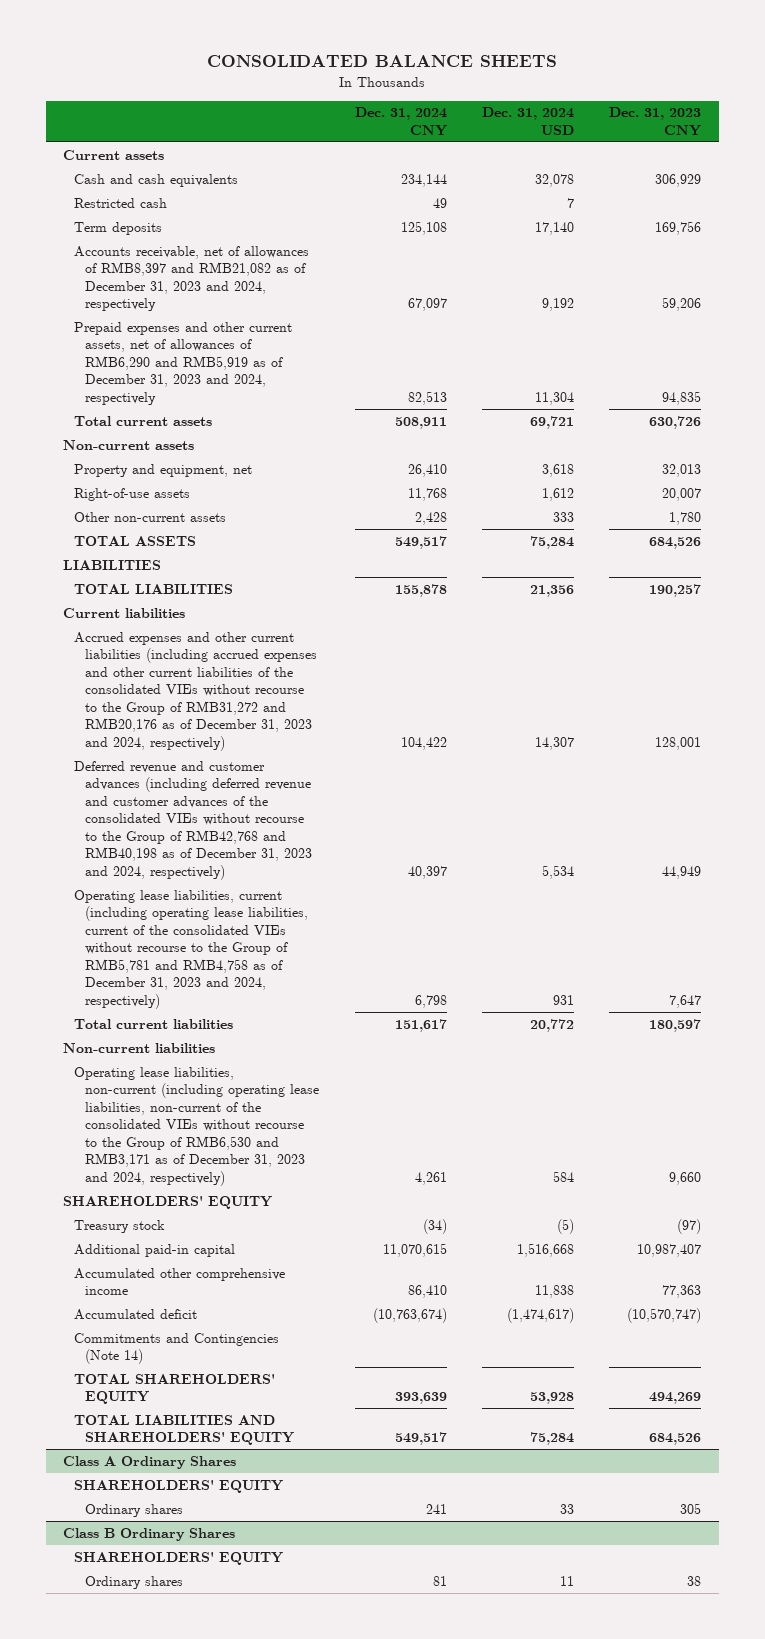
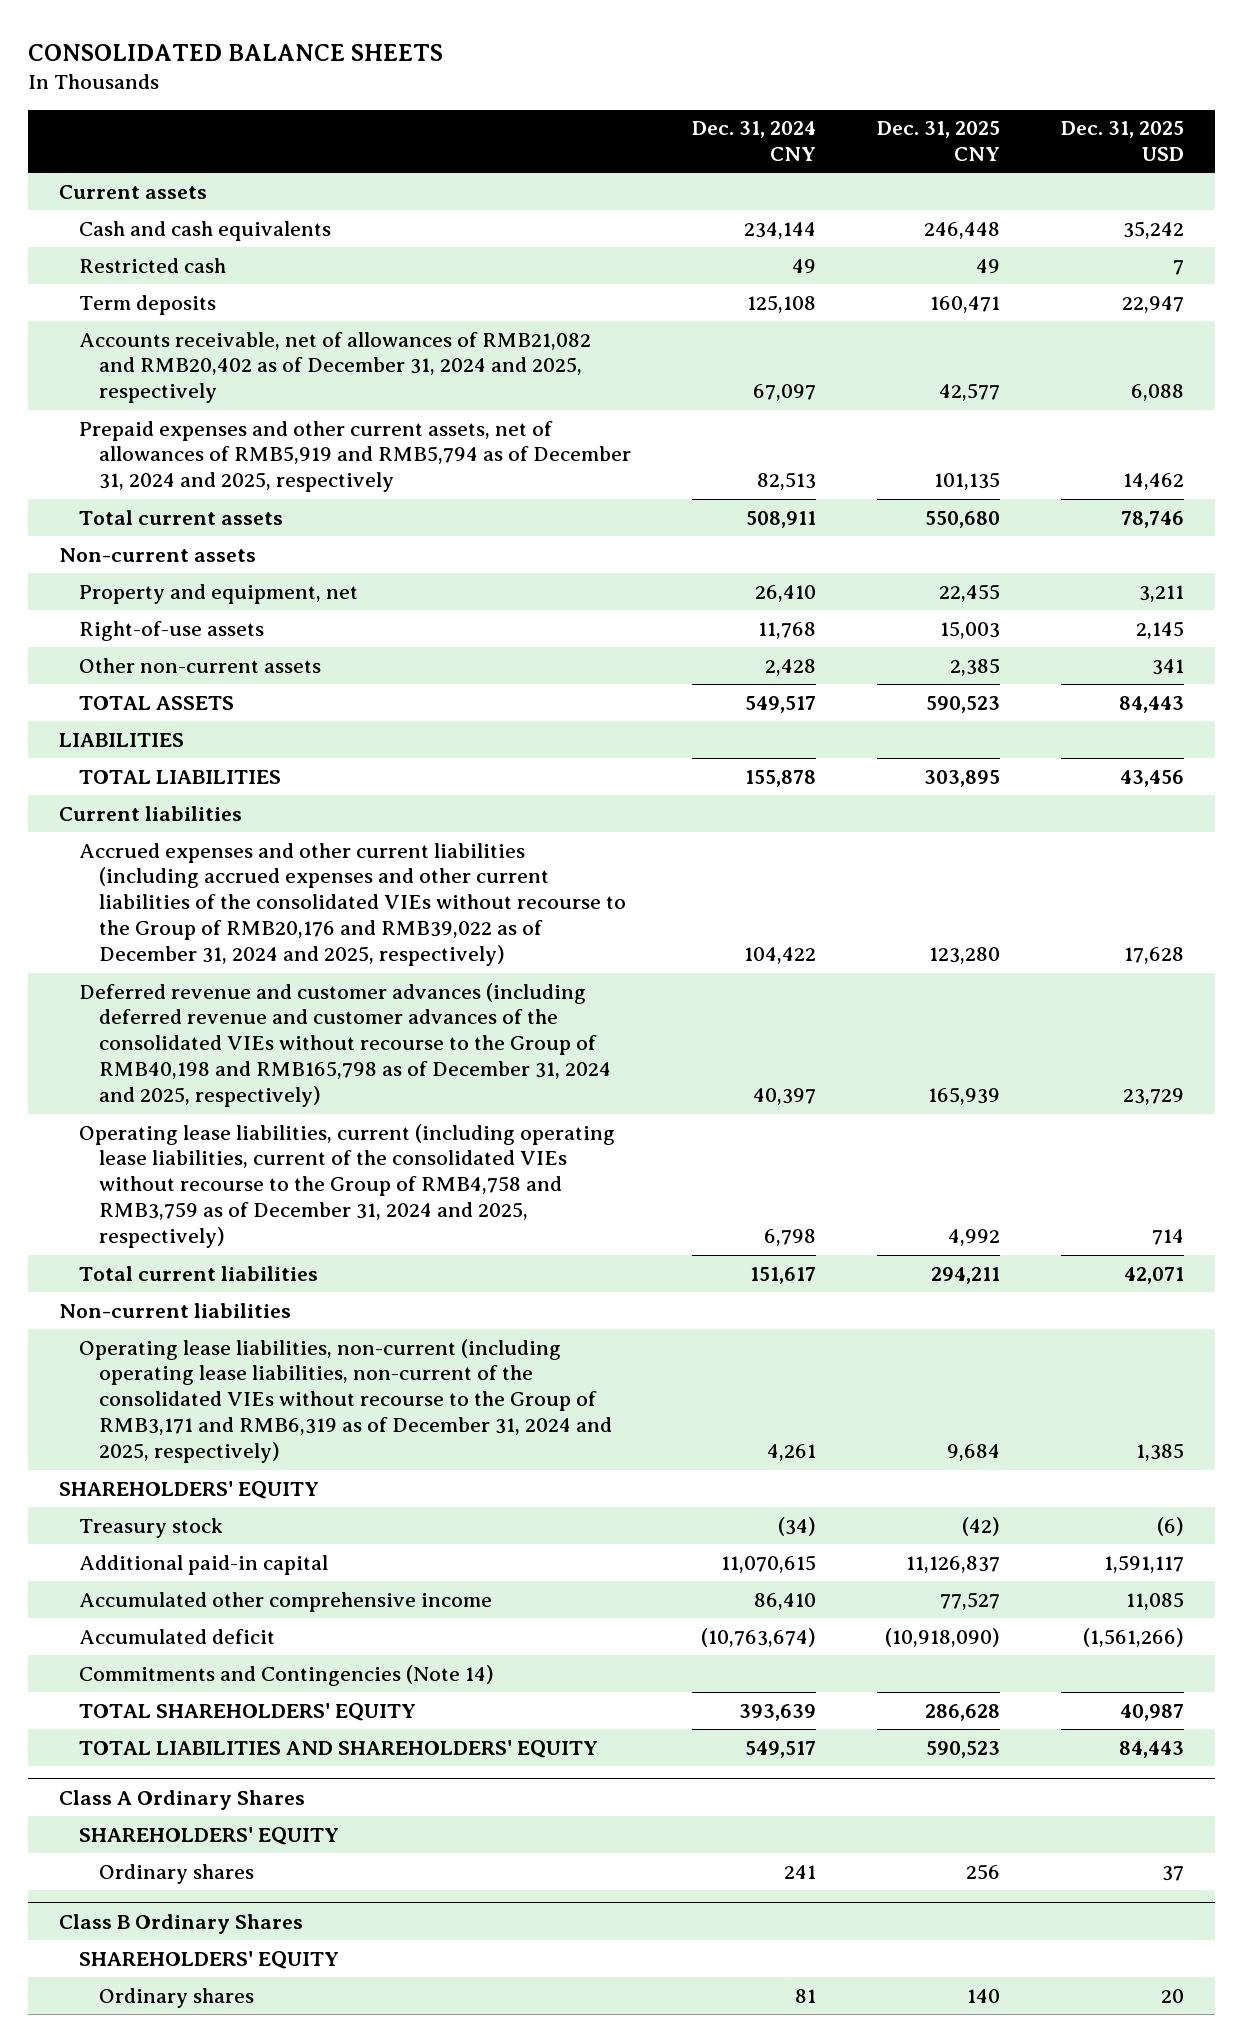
[482,107,575,135] Dec. 31, 2024 USD -> none
[609,107,702,136] Dec. 31, 2023 CNY -> none
none -> [876,121,1000,162] Dec. 31, 2025 CNY
none -> [1061,121,1185,162] Dec. 31, 2025 USD
[74,245,310,312] Accounts receivable, net of allowances of RMB8,397 and RMB21,082 as of December 31, 2023 and 2024, respectively -> [78,331,591,404] Accounts receivable, net of allowances of RMB21,082 and RMB20,402 as of December 31, 2024 and 2025, respectively
[74,321,293,405] Prepaid expenses and other current assets, net of allowances of RMB6,290 and RMB5,919 as of December 31, 2023 and 2024, respectively -> [78,420,631,493] Prepaid expenses and other current assets, net of allowances of RMB5,919 and RMB5,794 as of December 31, 2024 and 2025, respectively
[74,631,318,751] Accrued expenses and other current liabilities (including accrued expenses and other current liabilities of the consolidated VIEs without recourse to the Group of RMB31,272 and RMB20,176 as of December 31, 2023 and 2024, respectively) -> [78,842,626,967] Accrued expenses and other current liabilities (including accrued expenses and other current liabilities of the consolidated VIEs without recourse to the Group of RMB20,176 and RMB39,022 as of December 31, 2024 and 2025, respectively)
[74,760,313,880] Deferred revenue and customer advances (including deferred revenue and customer advances of the consolidated VIEs without recourse to the Group of RMB42,768 and RMB40,198 as of December 31, 2023 and 2024, respectively) -> [78,982,611,1108] Deferred revenue and customer advances (including deferred revenue and customer advances of the consolidated VIEs without recourse to the Group of RMB40,198 and RMB165,798 as of December 31, 2024 and 2025, respectively)
[74,889,309,1009] Operating lease liabilities, current (including operating lease liabilities, current of the consolidated VIEs without recourse to the Group of RMB5,781 and RMB4,758 as of December 31, 2023 and 2024, respectively) -> [78,1123,615,1249] Operating lease liabilities, current (including operating lease liabilities, current of the consolidated VIEs without recourse to the Group of RMB4,758 and RMB3,759 as of December 31, 2024 and 2025, respectively)
[74,1066,320,1186] Operating lease liabilities, non-current (including operating lease liabilities, non-current of the consolidated VIEs without recourse to the Group of RMB6,530 and RMB3,171 as of December 31, 2023 and 2024, respectively) -> [78,1338,612,1464] Operating lease liabilities, non-current (including operating lease liabilities, non-current of the consolidated VIEs without recourse to the Group of RMB3,171 and RMB6,319 as of December 31, 2024 and 2025, respectively)

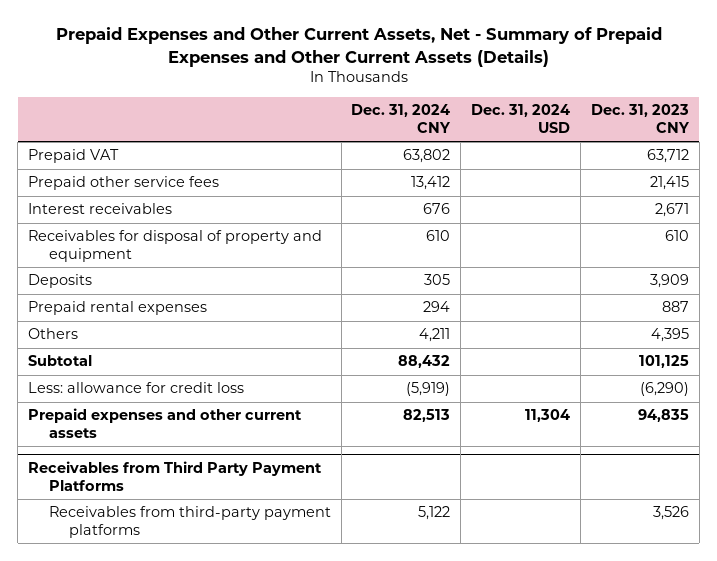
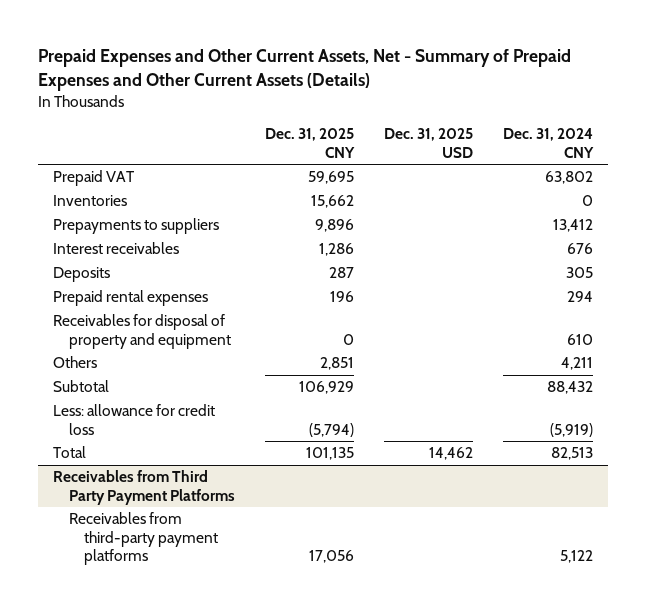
[471,104,571,133] Dec. 31, 2024 USD -> none
[590,104,690,133] Dec. 31, 2023 CNY -> none
none -> [264,128,355,158] Dec. 31, 2025 CNY
none -> [384,128,474,158] Dec. 31, 2025 USD
none -> [52,195,127,207] Inventories
[28,176,220,191] Prepaid other service fees -> [52,218,219,235] Prepayments to suppliers
[28,230,323,263] Receivables for disposal of property and equipment -> [52,314,231,349] Receivables for disposal of property and equipment
[28,408,303,439] Prepaid expenses and other current assets -> [52,446,86,459] Total

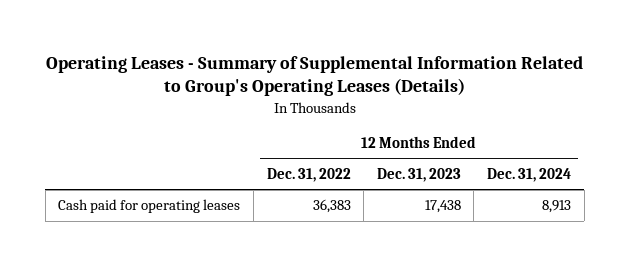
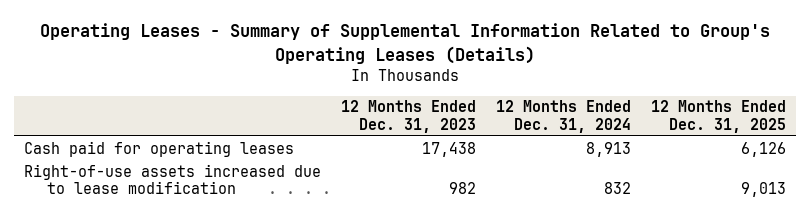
[266,168,351,183] Dec. 31, 2022 -> none
none -> [650,100,786,134] 12 Months Ended Dec. 31, 2025
none -> [24,163,322,195] Right-of-use assets increased due to lease modification

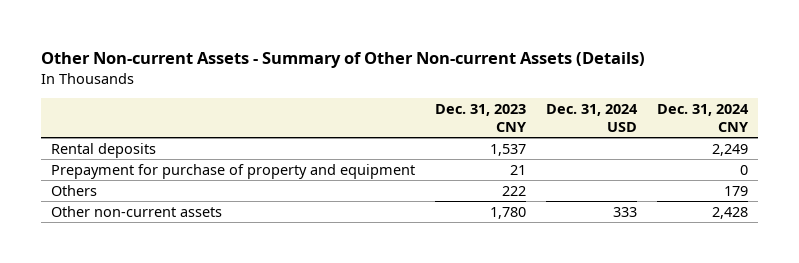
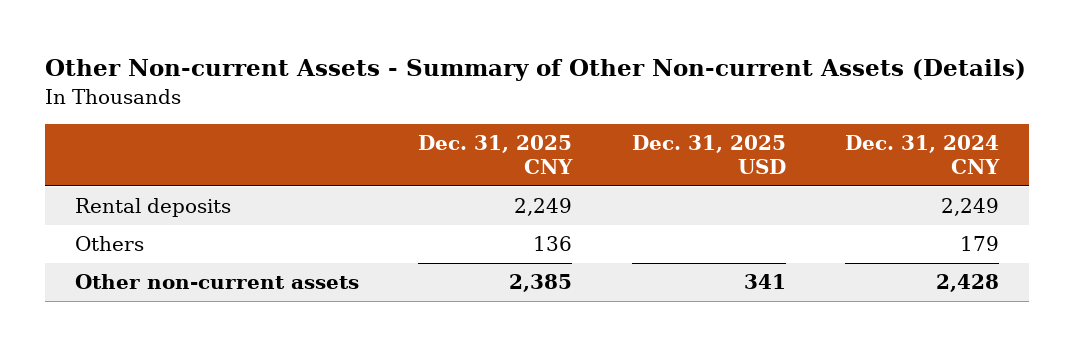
[435,104,528,132] Dec. 31, 2023 CNY -> none
[545,104,638,132] Dec. 31, 2024 USD -> none
none -> [418,135,574,175] Dec. 31, 2025 CNY
none -> [631,135,786,175] Dec. 31, 2025 USD
[51,163,416,179] Prepayment for purchase of property and equipment -> none

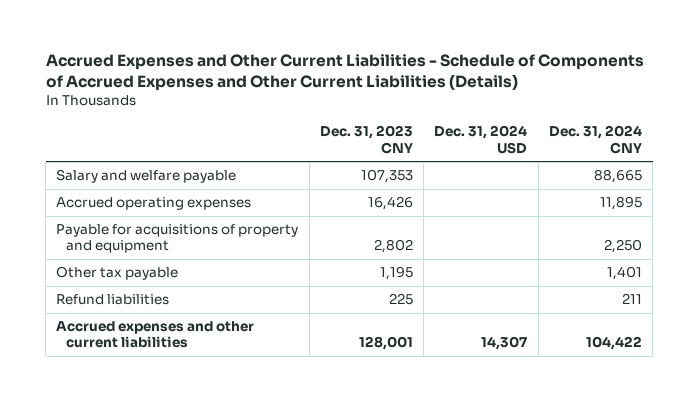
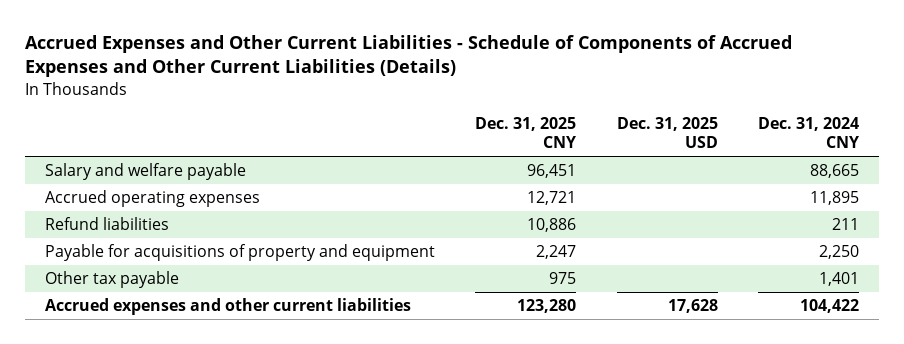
[319,125,413,154] Dec. 31, 2023 CNY -> none
[434,125,528,154] Dec. 31, 2024 USD -> none
none -> [475,117,577,149] Dec. 31, 2025 CNY
none -> [616,117,718,149] Dec. 31, 2025 USD
[56,294,170,306] Refund liabilities -> [45,217,170,231] Refund liabilities

